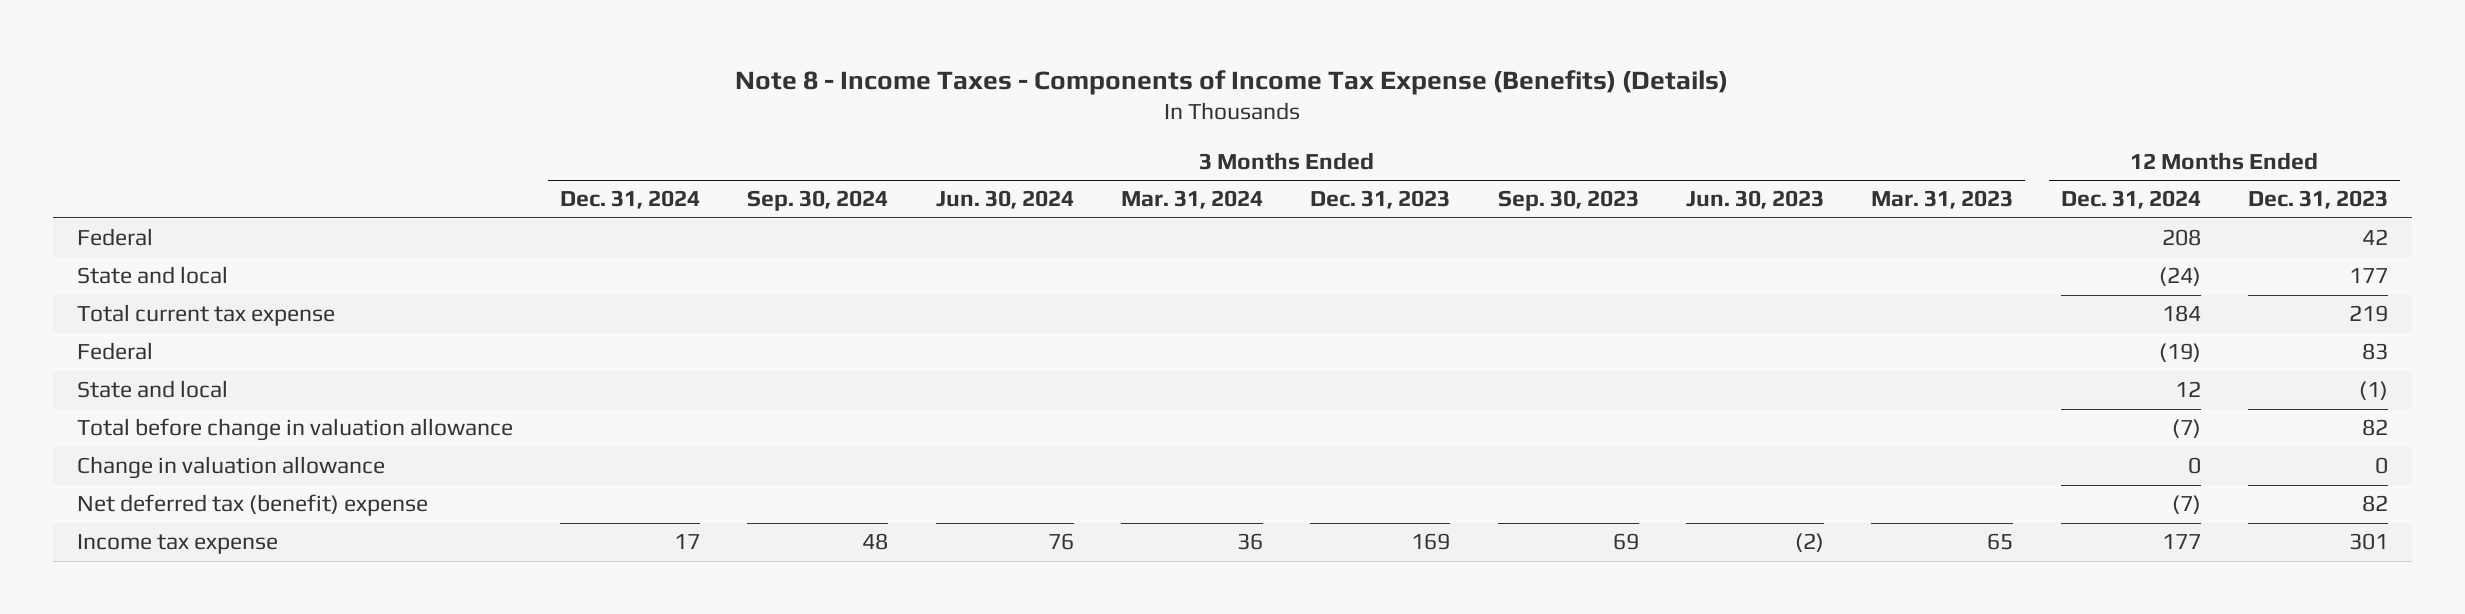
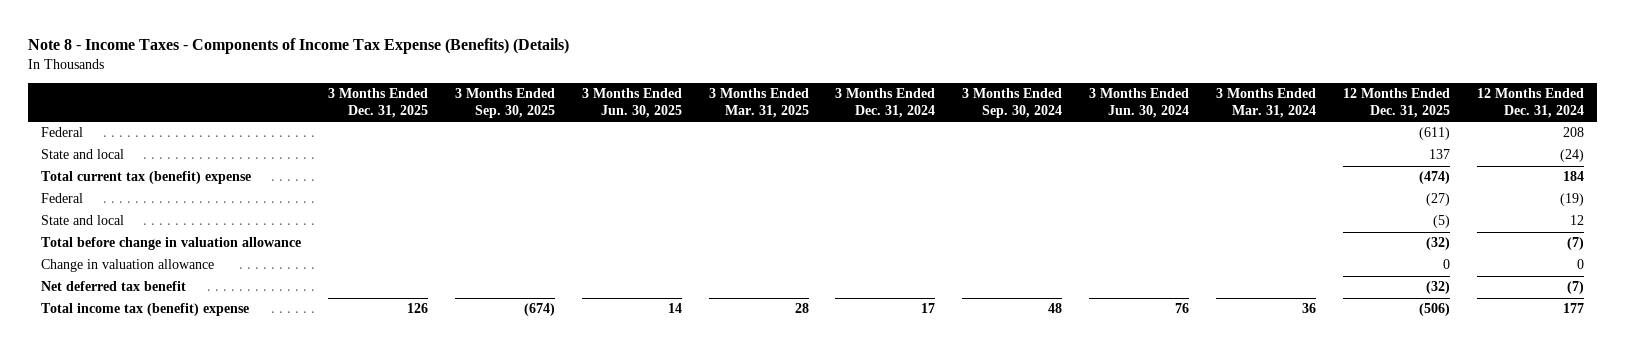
[1310,190,1451,210] Dec. 31, 2023 -> none
[1497,190,1639,212] Sep. 30, 2023 -> none
[1686,190,1825,210] Jun. 30, 2023 -> none
[1871,190,2014,210] Mar. 31, 2023 -> none
[2248,190,2389,210] Dec. 31, 2023 -> none
none -> [328,87,429,118] 3 Months Ended Dec. 31, 2025
none -> [455,87,556,118] 3 Months Ended Sep. 30, 2025
none -> [581,87,682,118] 3 Months Ended Jun. 30, 2025
none -> [708,87,809,118] 3 Months Ended Mar. 31, 2025
none -> [1342,87,1450,118] 12 Months Ended Dec. 31, 2025
[76,304,335,327] Total current tax expense -> [41,171,252,185] Total current tax (benefit) expense
[76,494,428,517] Net deferred tax (benefit) expense -> [41,281,187,292] Net deferred tax benefit
[76,534,278,555] Income tax expense -> [41,303,250,317] Total income tax (benefit) expense

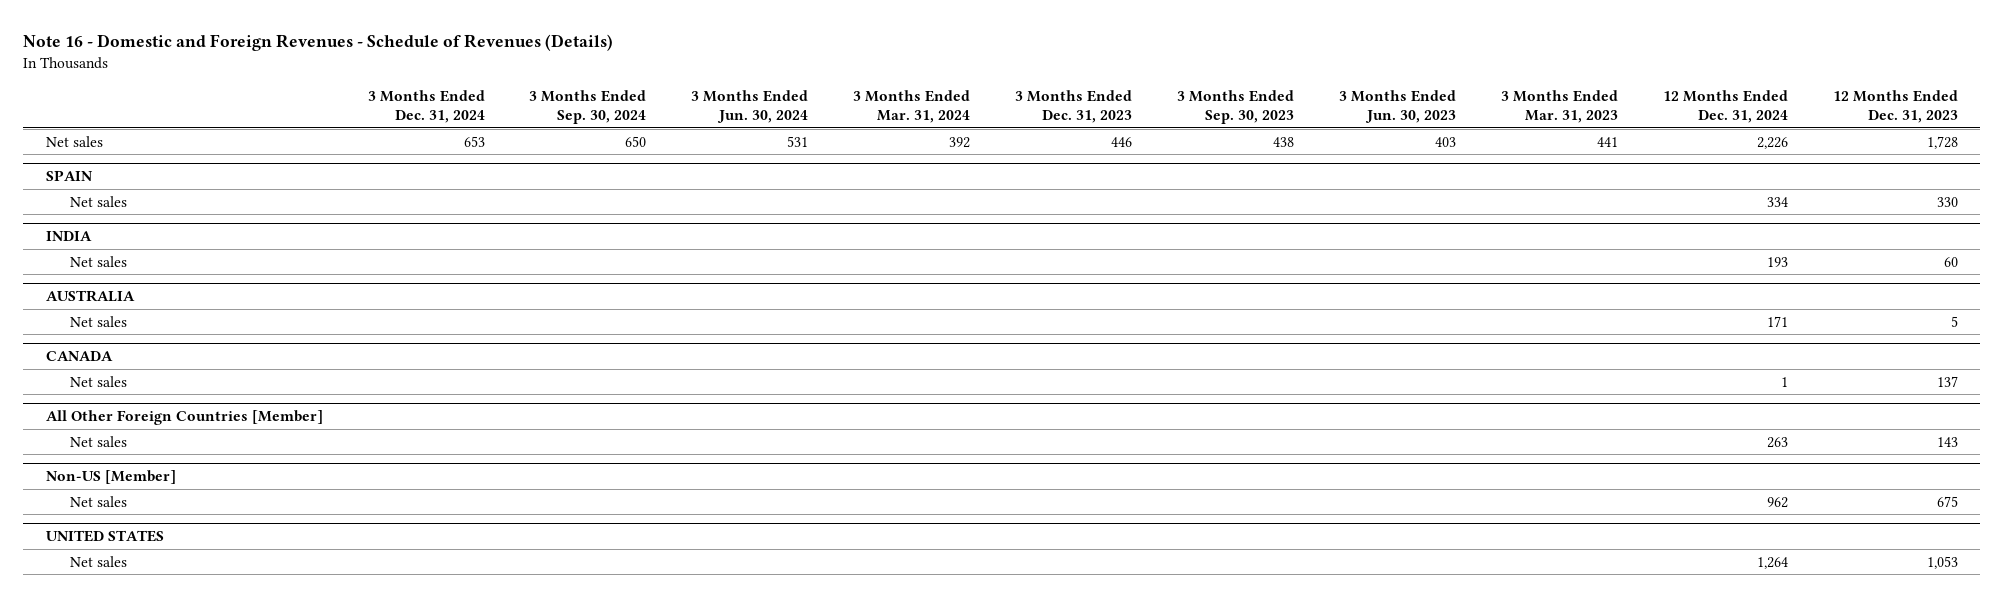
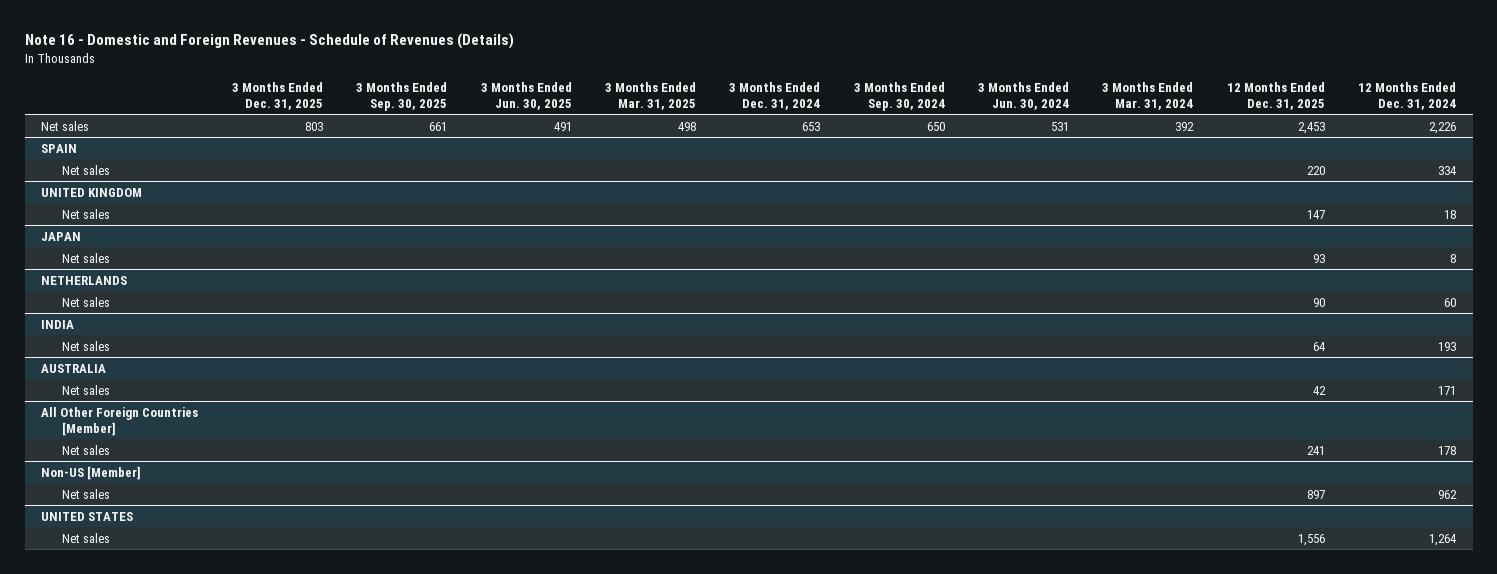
[1015,89,1133,123] 3 Months Ended Dec. 31, 2023 -> none
[1177,89,1295,124] 3 Months Ended Sep. 30, 2023 -> none
[1338,89,1456,123] 3 Months Ended Jun. 30, 2023 -> none
[1500,89,1618,123] 3 Months Ended Mar. 31, 2023 -> none
[1832,89,1958,123] 12 Months Ended Dec. 31, 2023 -> none
none -> [231,81,323,110] 3 Months Ended Dec. 31, 2025
none -> [356,81,448,111] 3 Months Ended Sep. 30, 2025
none -> [480,81,572,110] 3 Months Ended Jun. 30, 2025
none -> [604,81,696,110] 3 Months Ended Mar. 31, 2025
none -> [1226,81,1325,110] 12 Months Ended Dec. 31, 2025
none -> [41,187,143,197] UNITED KINGDOM
none -> [61,208,110,219] Net sales
none -> [41,231,82,241] JAPAN
none -> [61,252,110,263] Net sales
none -> [41,275,128,285] NETHERLANDS
none -> [61,296,110,307] Net sales
[45,351,113,362] CANADA -> none
[70,375,128,387] Net sales -> none
[1766,436,1788,448] 263 -> [1438,445,1457,455] 178

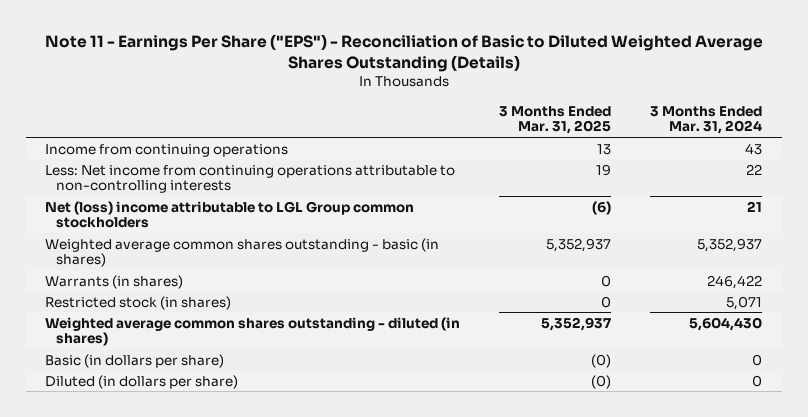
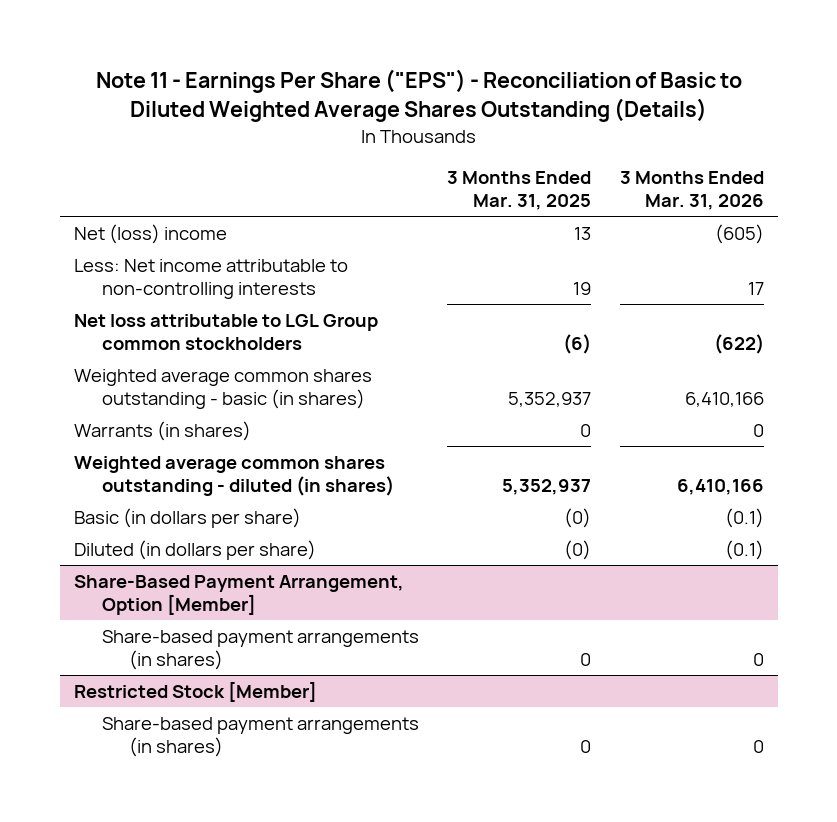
[650,105,763,135] 3 Months Ended Mar. 31, 2024 -> none
none -> [619,170,764,211] 3 Months Ended Mar. 31, 2026
[45,143,289,157] Income from continuing operations -> [73,223,227,244] Net (loss) income
[45,164,456,194] Less: Net income from continuing operations attributable to non-controlling interests -> [73,258,348,299] Less: Net income attributable to non-controlling interests
[45,200,415,229] Net (loss) income attributable to LGL Group common stockholders -> [73,313,378,350] Net loss attributable to LGL Group common stockholders
[45,295,232,310] Restricted stock (in shares) -> none
none -> [73,574,404,615] Share-Based Payment Arrangement, Option [Member]
none -> [101,629,419,670] Share-based payment arrangements (in shares)
none -> [73,680,317,702] Restricted Stock [Member]
none -> [101,716,419,757] Share-based payment arrangements (in shares)

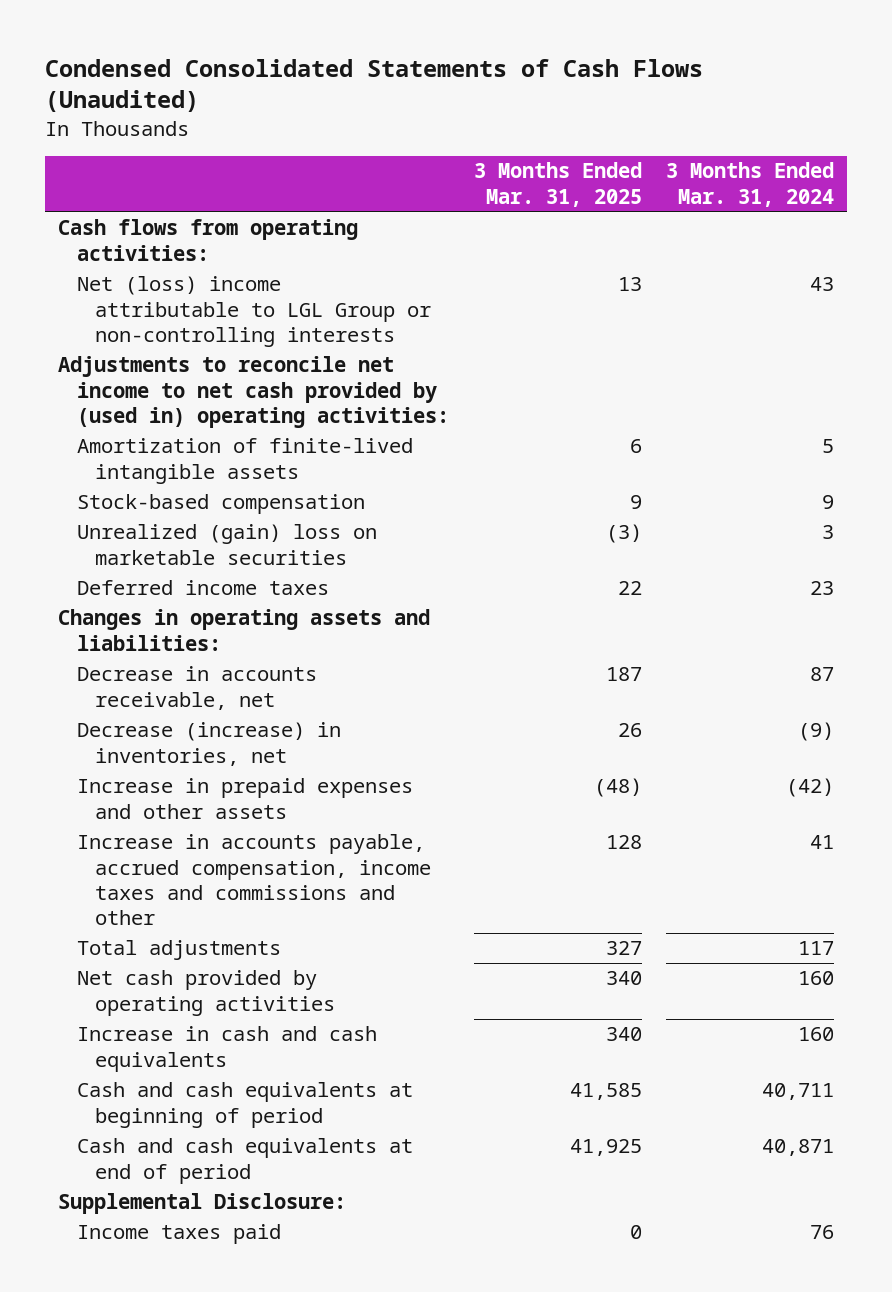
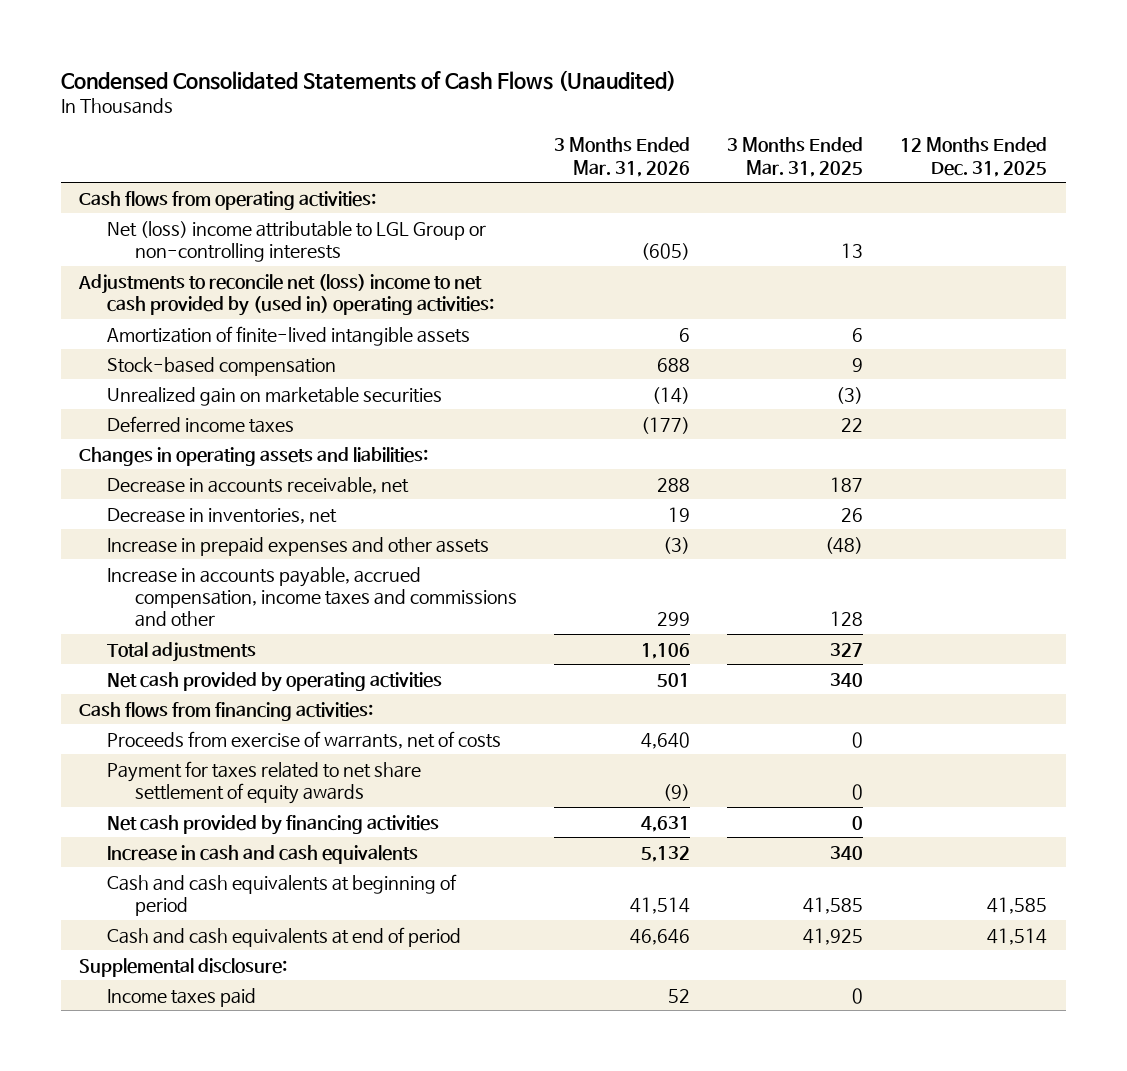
[666,162,835,207] 3 Months Ended Mar. 31, 2024 -> none
none -> [553,137,690,177] 3 Months Ended Mar. 31, 2026
none -> [900,137,1048,177] 12 Months Ended Dec. 31, 2025
[57,356,449,429] Adjustments to reconcile net income to net cash provided by (used in) operating activities: -> [78,273,494,316] Adjustments to reconcile net (loss) income to net cash provided by (used in) operating activities:
[76,524,377,565] Unrealized (gain) loss on marketable securities -> [106,386,442,406] Unrealized gain on marketable securities
[76,722,341,766] Decrease (increase) in inventories, net -> [106,507,337,524] Decrease in inventories, net
none -> [79,701,374,721] Cash flows from financing activities:
none -> [106,730,501,749] Proceeds from exercise of warrants, net of costs
none -> [106,760,421,804] Payment for taxes related to net share settlement of equity awards
none -> [106,814,439,835] Net cash provided by financing activities
[57,1193,346,1215] Supplemental Disclosure: -> [79,957,288,977] Supplemental disclosure:

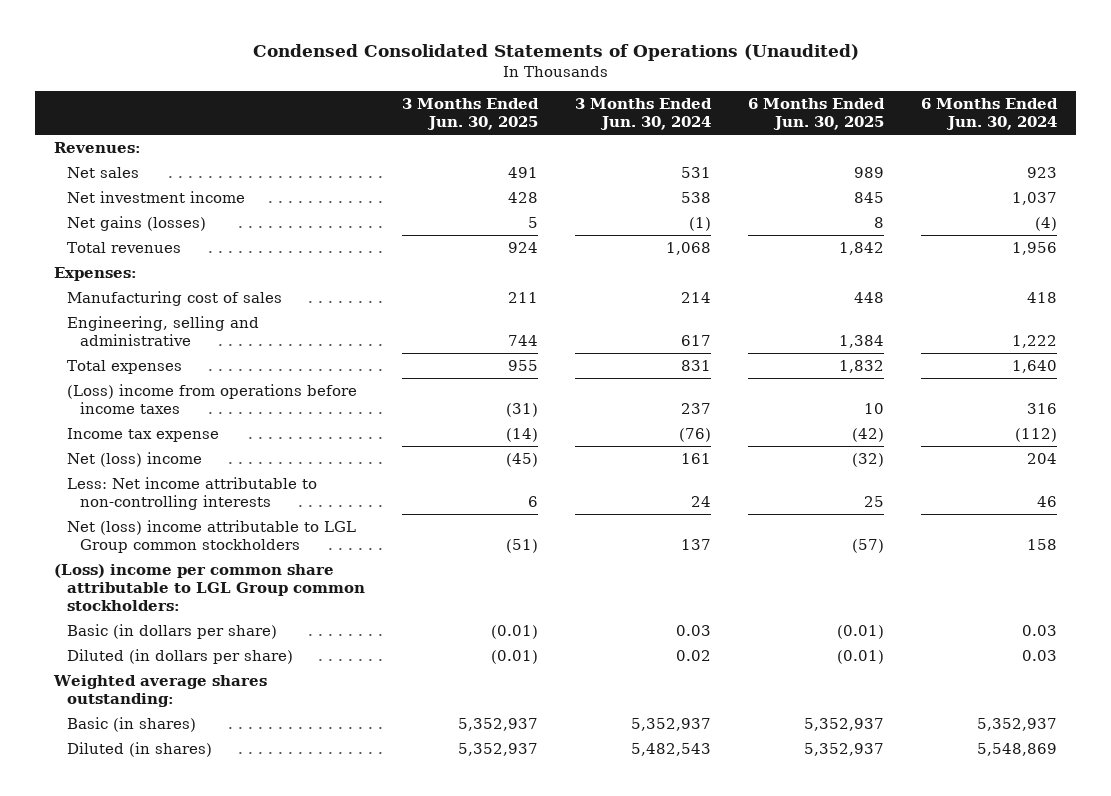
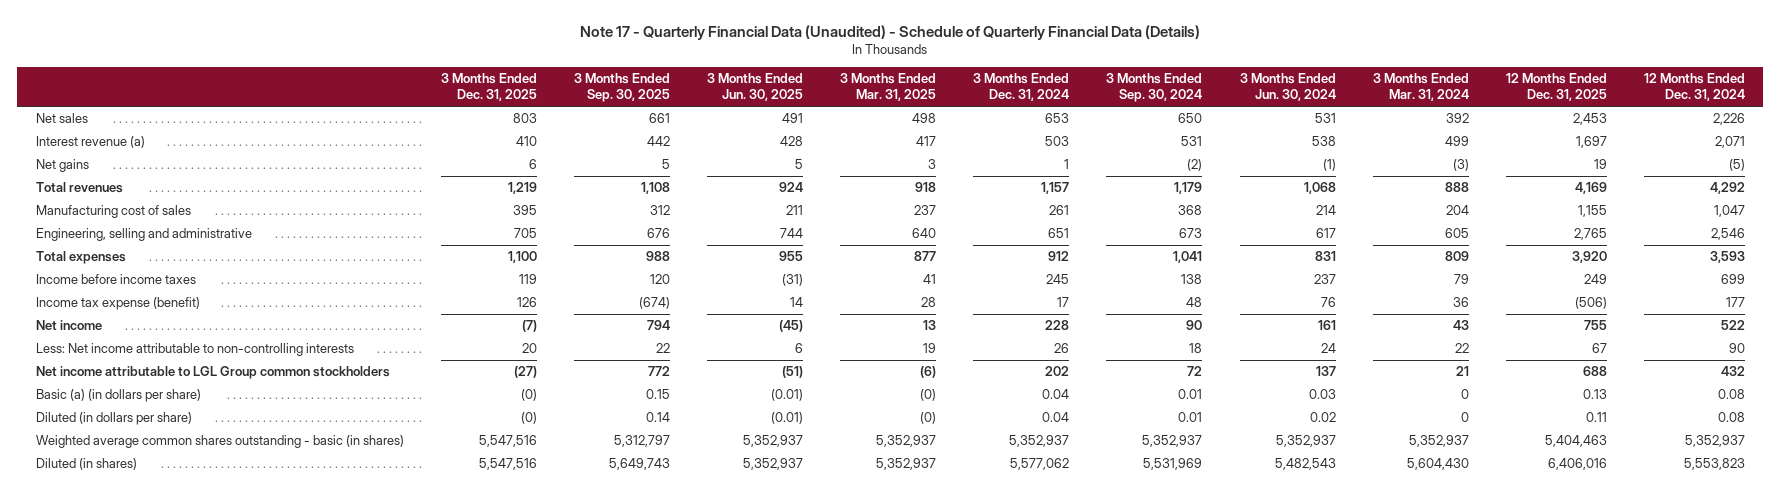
[252,44,859,62] Condensed Consolidated Statements of Operations (Unaudited) -> [580,24,1201,40] Note 17 - Quarterly Financial Data (Unaudited) - Schedule of Quarterly Financial Data (Details)
[748,97,886,131] 6 Months Ended Jun. 30, 2025 -> none
[921,97,1059,131] 6 Months Ended Jun. 30, 2024 -> none
none -> [440,73,537,102] 3 Months Ended Dec. 31, 2025
none -> [573,73,670,103] 3 Months Ended Sep. 30, 2025
none -> [840,73,937,102] 3 Months Ended Mar. 31, 2025
none -> [973,73,1070,102] 3 Months Ended Dec. 31, 2024
none -> [1106,73,1203,103] 3 Months Ended Sep. 30, 2024
none -> [1372,73,1469,102] 3 Months Ended Mar. 31, 2024
none -> [1505,73,1607,102] 12 Months Ended Dec. 31, 2025
none -> [1643,73,1745,102] 12 Months Ended Dec. 31, 2024
[53,141,141,153] Revenues: -> none
[66,190,245,203] Net investment income -> [35,136,145,149] Interest revenue (a)
[66,215,206,231] Net gains (losses) -> [35,159,89,173] Net gains
[53,266,137,281] Expenses: -> none
[66,383,357,414] (Loss) income from operations before income taxes -> [35,274,196,285] Income before income taxes
[66,427,219,442] Income tax expense -> [35,297,200,311] Income tax expense (benefit)
[505,427,538,442] (14) -> [789,297,803,308] 14
[679,427,712,442] (76) -> [1320,297,1336,308] 76
[66,451,202,467] Net (loss) income -> [35,320,102,331] Net income
[53,563,365,612] (Loss) income per common share attributable to LGL Group common stockholders: -> none
[66,519,356,553] Net (loss) income attributable to LGL Group common stockholders -> [35,366,390,380] Net income attributable to LGL Group common stockholders
[66,623,277,639] Basic (in dollars per share) -> [35,389,201,403] Basic (a) (in dollars per share)
[52,674,267,707] Weighted average shares outstanding: -> none
[66,716,196,732] Basic (in shares) -> [35,435,404,449] Weighted average common shares outstanding - basic (in shares)

